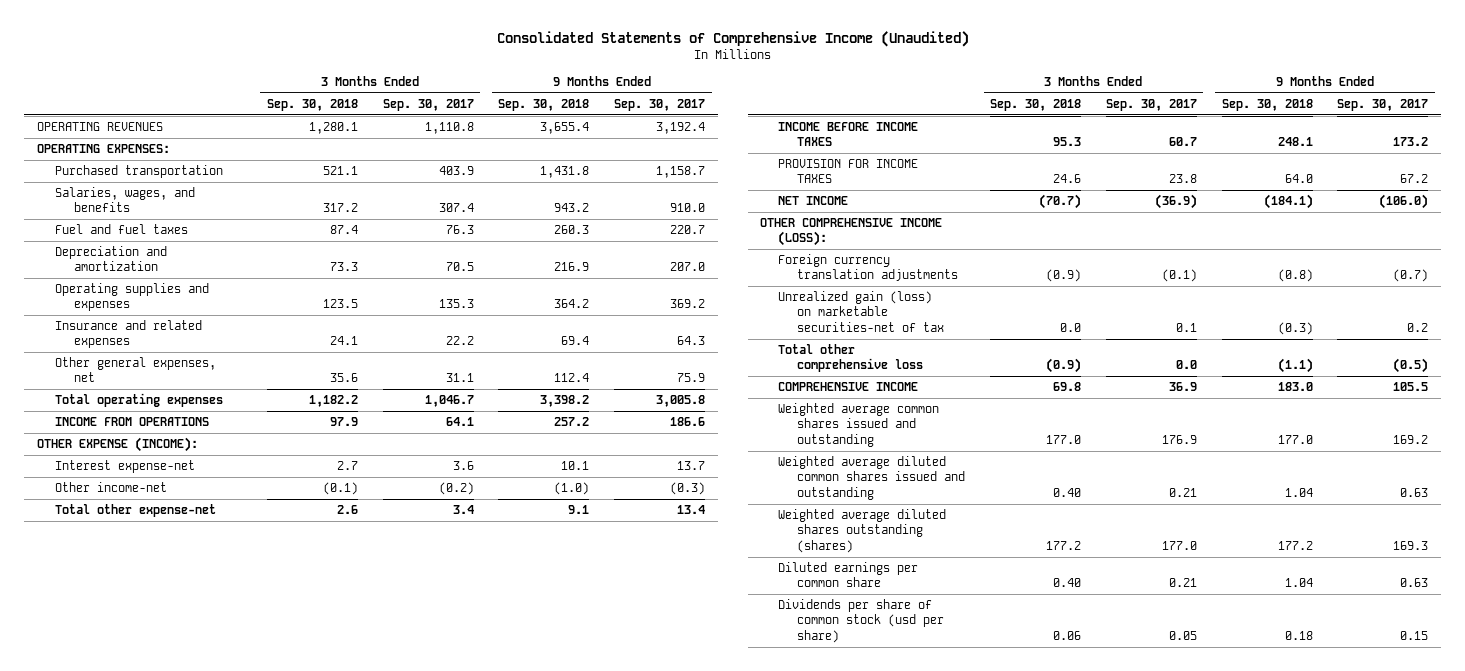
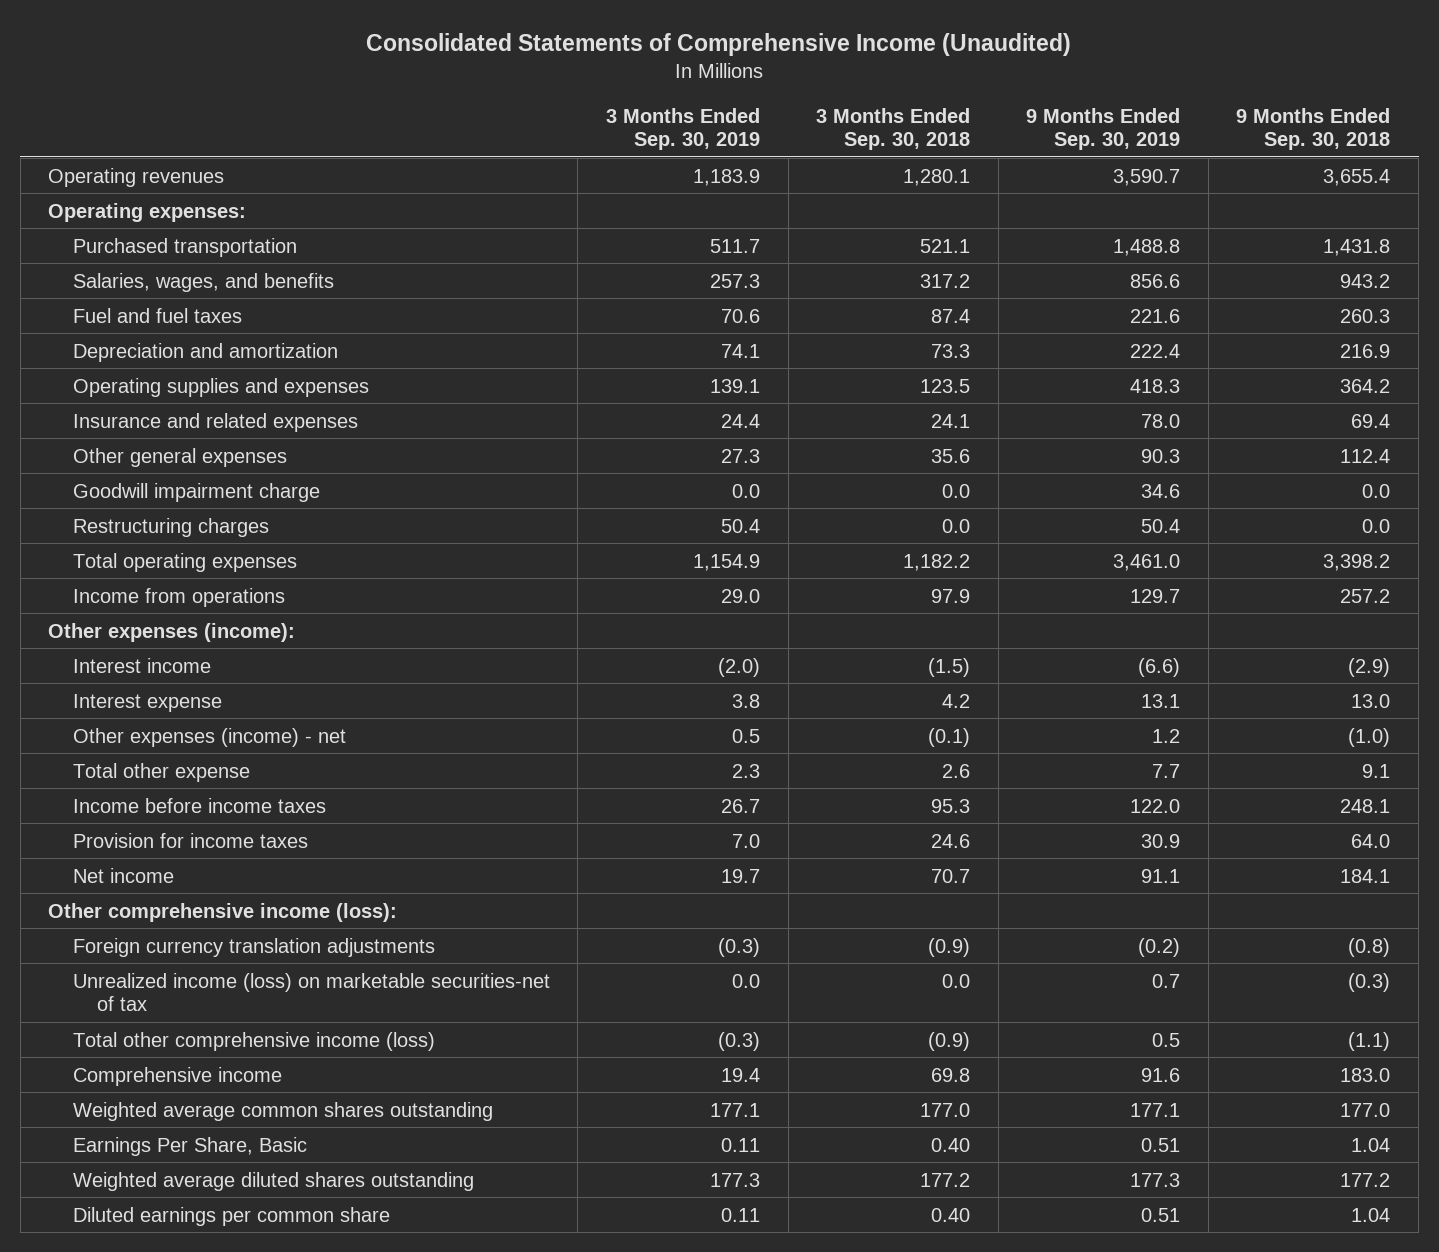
[382,98,474,111] Sep. 30, 2017 -> none
[614,98,706,111] Sep. 30, 2017 -> none
none -> [605,107,760,150] 3 Months Ended Sep. 30, 2019
none -> [1026,107,1181,150] 9 Months Ended Sep. 30, 2019
[36,122,163,132] OPERATING REVENUES -> [48,167,225,187] Operating revenues
[36,144,170,154] OPERATING EXPENSES: -> [48,202,247,222] Operating expenses:
[55,357,217,383] Other general expenses, net -> [72,447,287,467] Other general expenses
none -> [72,482,320,502] Goodwill impairment charge
none -> [72,517,269,537] Restructuring charges
[55,417,210,427] INCOME FROM OPERATIONS -> [72,587,285,607] Income from operations
[36,437,198,453] OTHER EXPENSE (INCOME): -> [48,622,296,642] Other expenses (income):
none -> [72,657,211,673] Interest income
[55,460,196,474] Interest expense-net -> [72,693,222,712] Interest expense
[336,461,358,471] 2.7 -> [942,693,971,708] 4.2
[561,461,590,471] 10.1 -> [1351,693,1391,708] 13.0
[55,482,168,493] Other income-net -> [72,727,346,747] Other expenses (income) - net
[55,504,217,518] Total other expense-net -> [72,762,250,782] Total other expense
[778,122,919,147] INCOME BEFORE INCOME TAXES -> [72,797,326,813] Income before income taxes
[778,159,919,184] PROVISION FOR INCOME TAXES -> [72,832,308,848] Provision for income taxes
[778,196,849,206] NET INCOME -> [72,867,174,883] Net income
[1038,194,1081,210] (70.7) -> [931,868,971,883] 70.7
[1263,194,1313,210] (184.1) -> [1340,868,1391,883] 184.1
[759,218,942,247] OTHER COMPREHENSIVE INCOME (LOSS): -> [48,902,398,922] Other comprehensive income (loss):
[778,291,944,332] Unrealized gain (loss) on marketable securities-net of tax -> [72,972,550,1011] Unrealized income (loss) on marketable securities-net of tax
[778,344,923,373] Total other comprehensive loss -> [72,1031,435,1051] Total other comprehensive income (loss)
[778,382,919,392] COMPREHENSIVE INCOME -> [72,1066,282,1086] Comprehensive income
[778,403,940,447] Weighted average common shares issued and outstanding -> [72,1101,493,1121] Weighted average common shares outstanding
[778,456,965,500] Weighted average diluted common shares issued and outstanding -> [72,1136,307,1156] Earnings Per Share, Basic
[778,509,947,553] Weighted average diluted shares outstanding (shares) -> [72,1171,474,1191] Weighted average diluted shares outstanding
[778,599,944,643] Dividends per share of common stock (usd per share) -> none

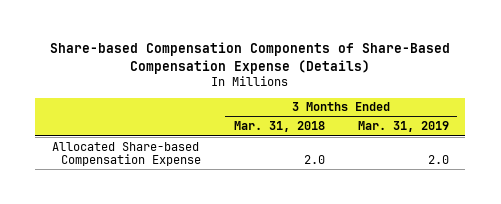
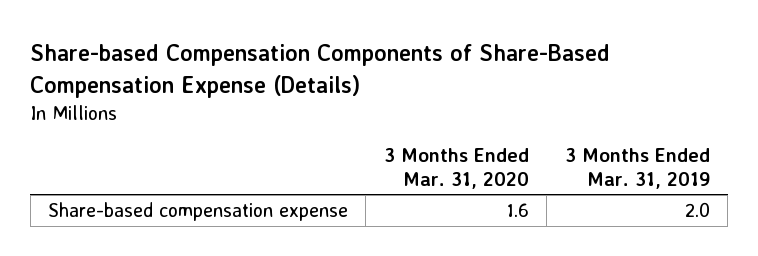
[233,121,325,133] Mar. 31, 2018 -> none
none -> [383,148,529,189] 3 Months Ended Mar. 31, 2020
[51,141,201,166] Allocated Share-based Compensation Expense -> [48,202,349,222] Share-based compensation expense

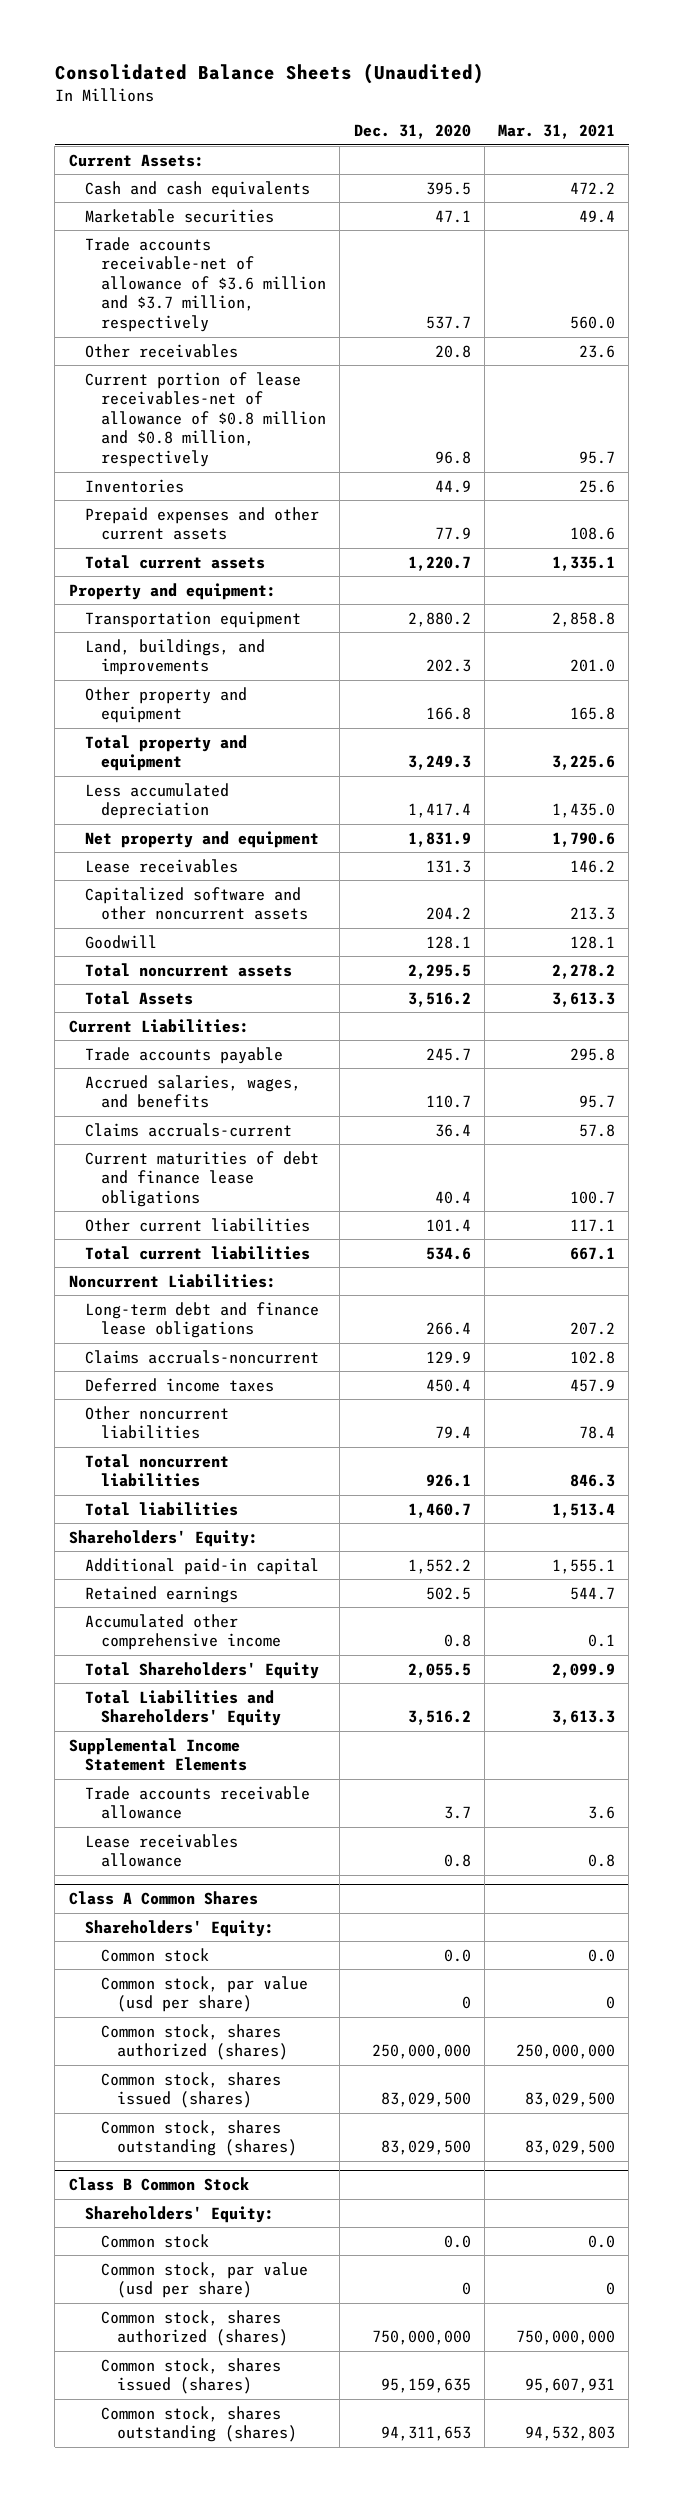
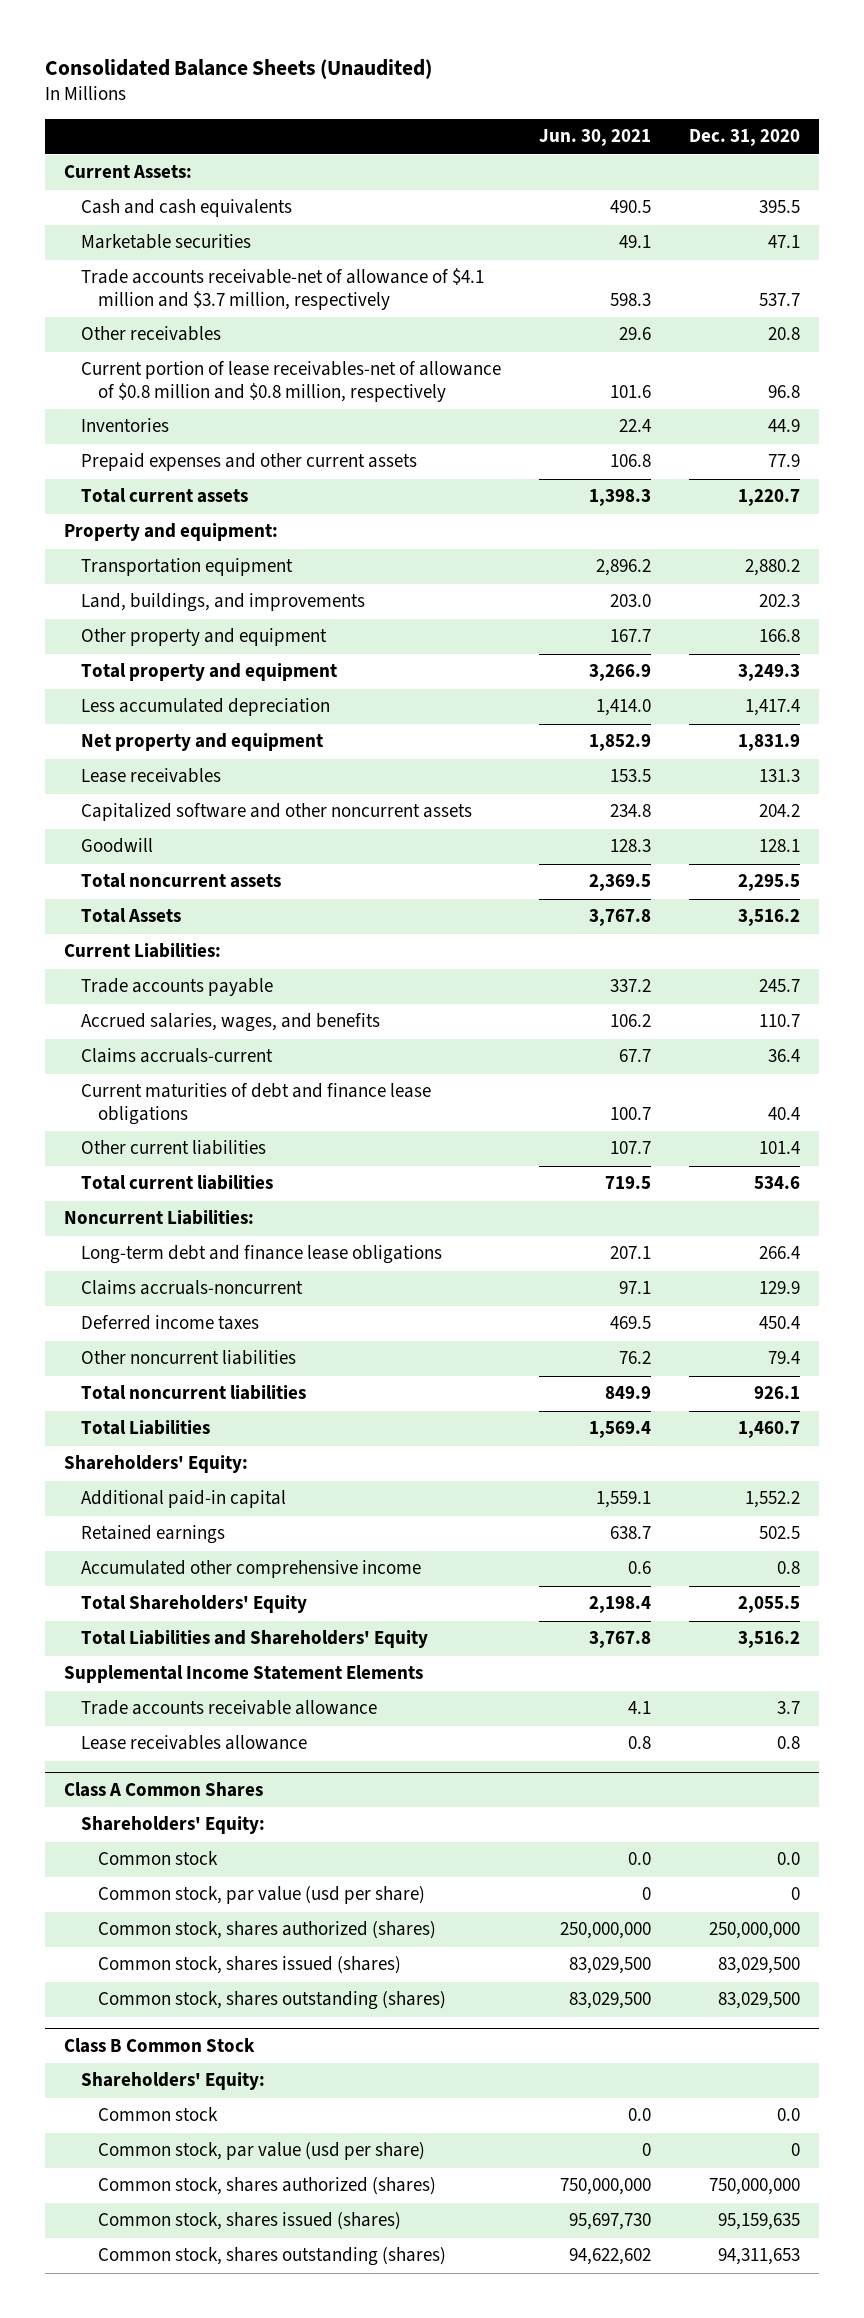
[498,124,616,140] Mar. 31, 2021 -> none
none -> [539,129,652,147] Jun. 30, 2021
[84,236,327,333] Trade accounts receivable-net of allowance of $3.6 million and $3.7 million, respectively -> [81,268,485,310] Trade accounts receivable-net of allowance of $4.1 million and $3.7 million, respectively
[84,1501,238,1516] Total liabilities -> [81,1420,211,1436] Total Liabilities

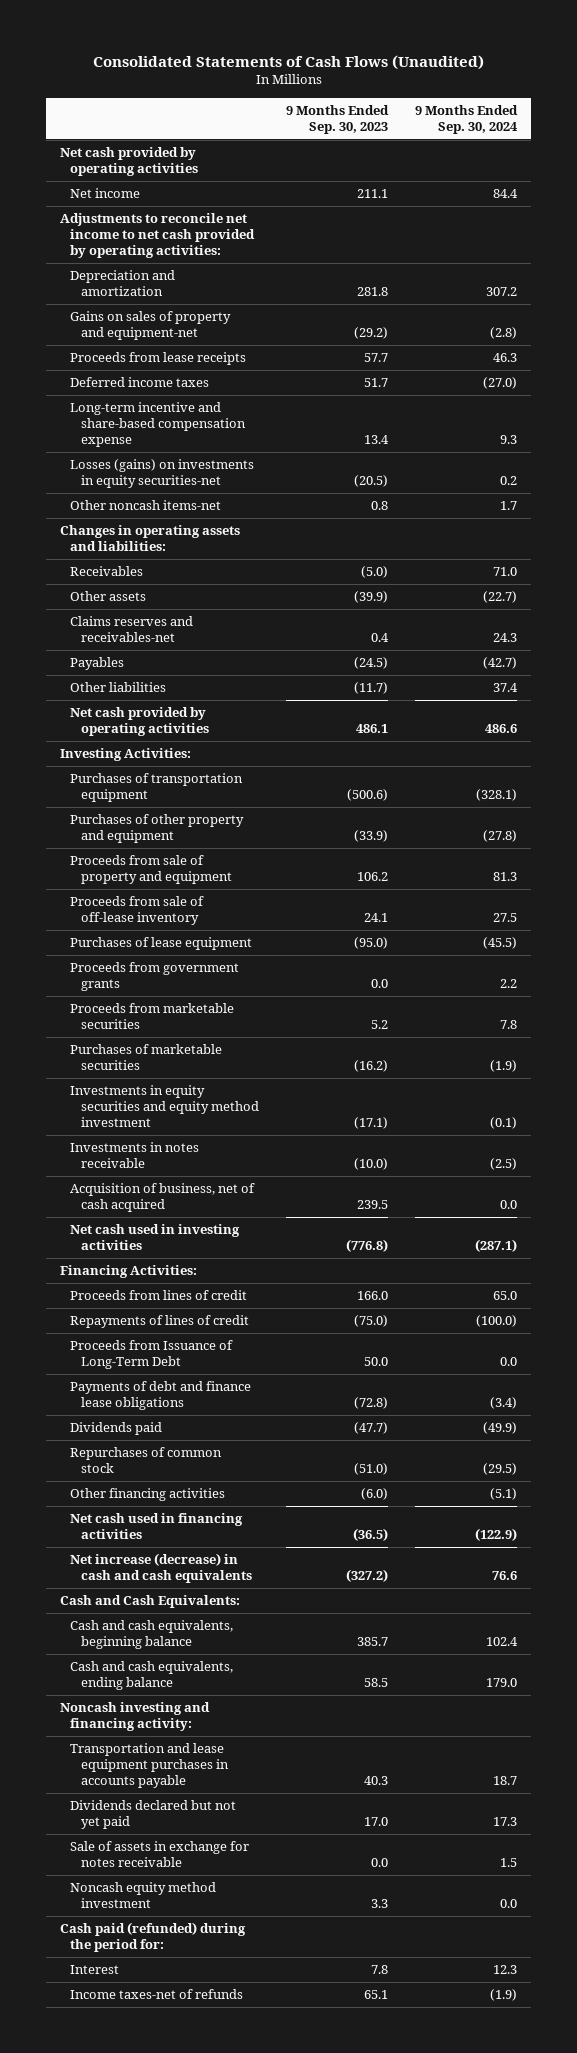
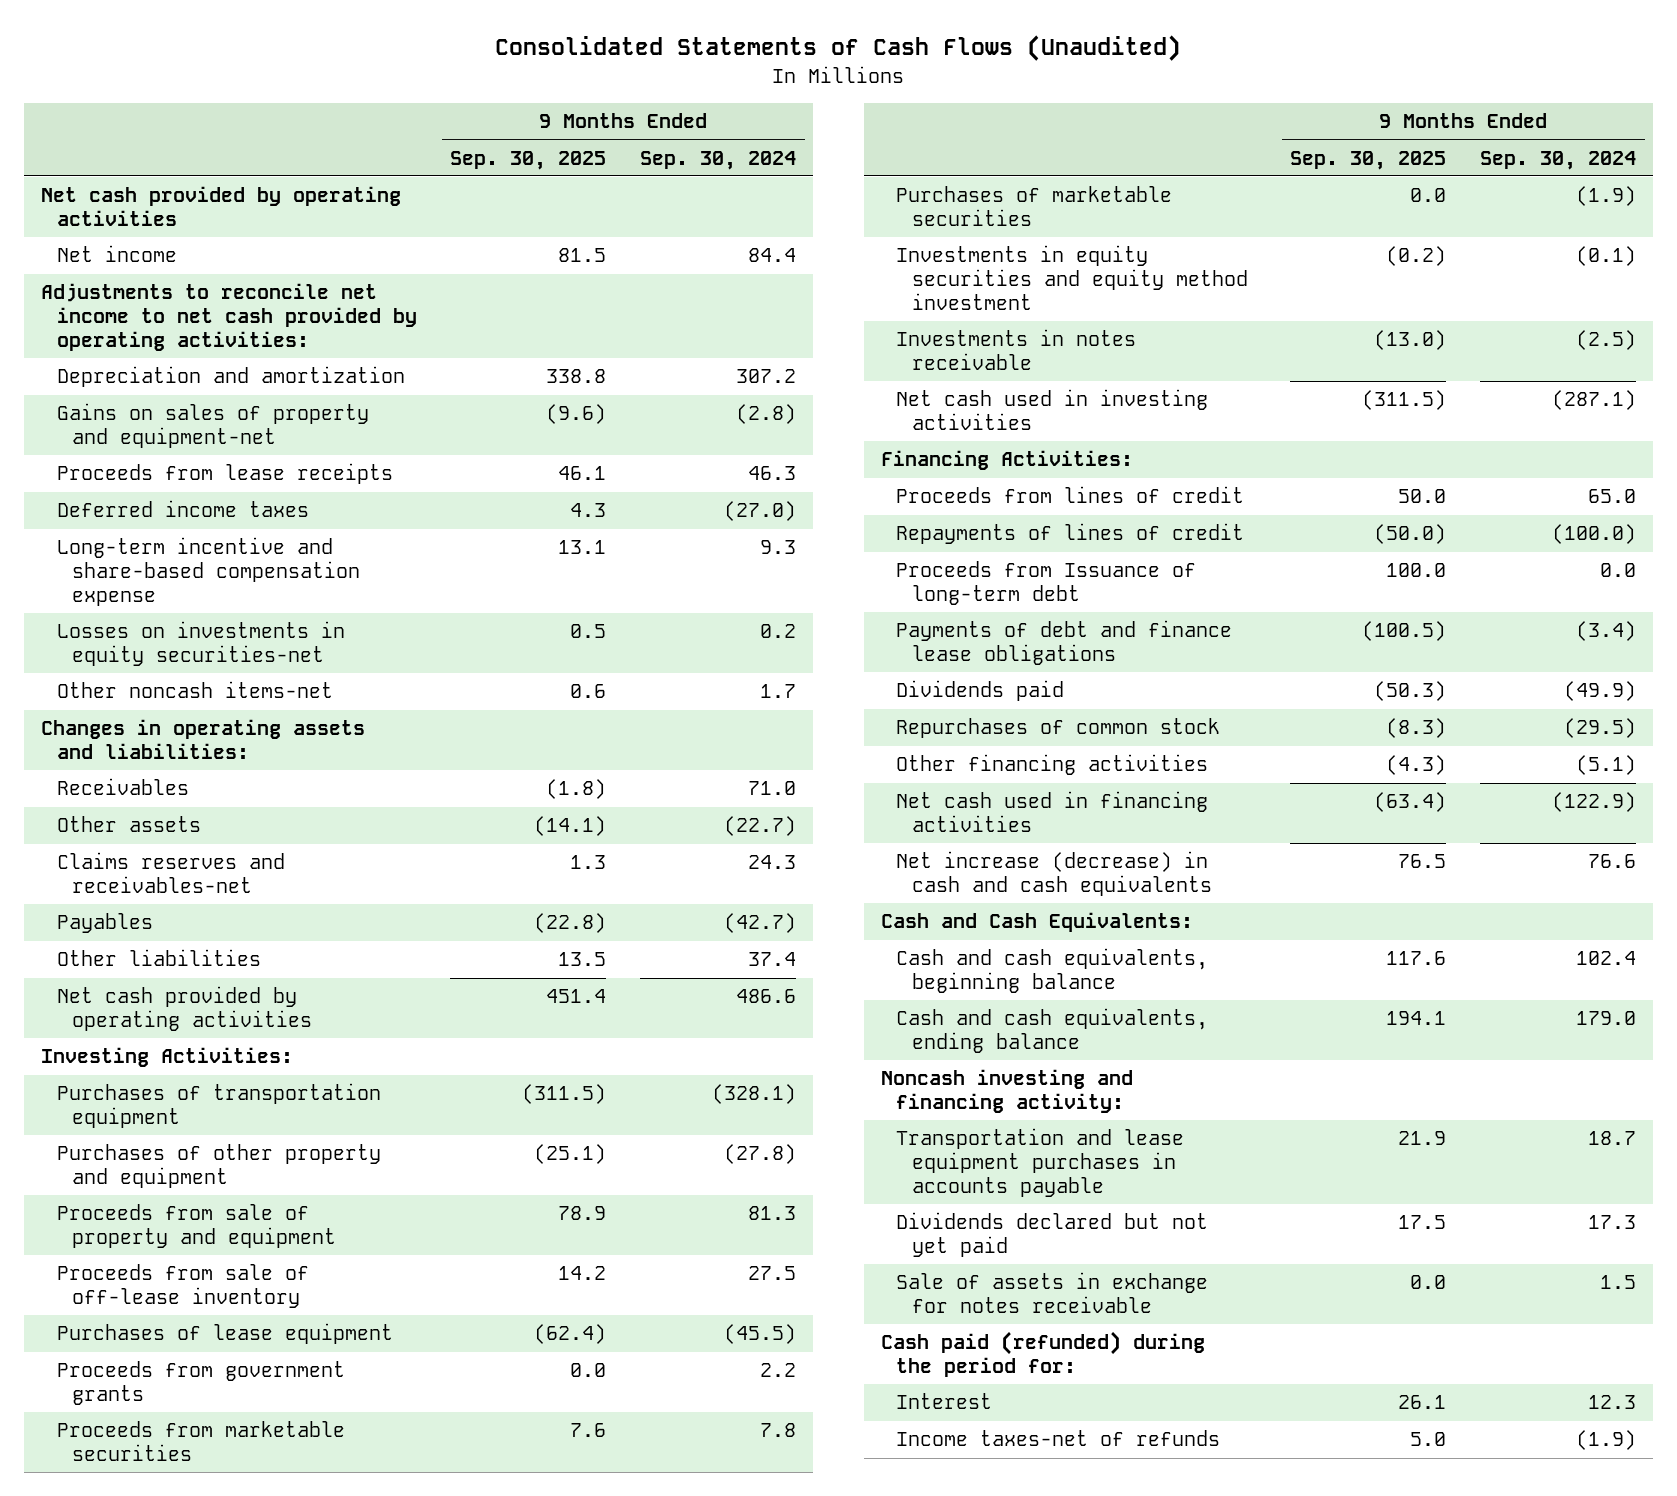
[286,105,390,134] 9 Months Ended Sep. 30, 2023 -> none
none -> [450,150,607,170] Sep. 30, 2025
[70,459,255,489] Losses (gains) on investments in equity securities-net -> [56,621,345,666] Losses on investments in equity securities-net
[70,1183,256,1213] Acquisition of business, net of cash acquired -> none
[70,1340,234,1370] Proceeds from Issuance of Long-Term Debt -> [896,561,1197,605] Proceeds from Issuance of long-term debt
[70,1882,217,1909] Noncash equity method investment -> none

